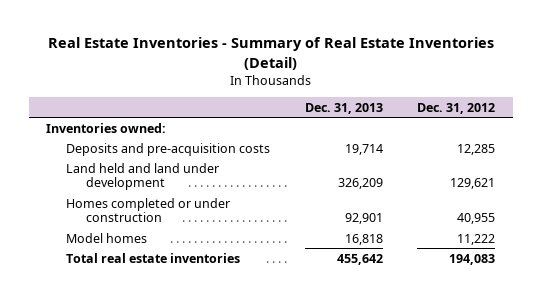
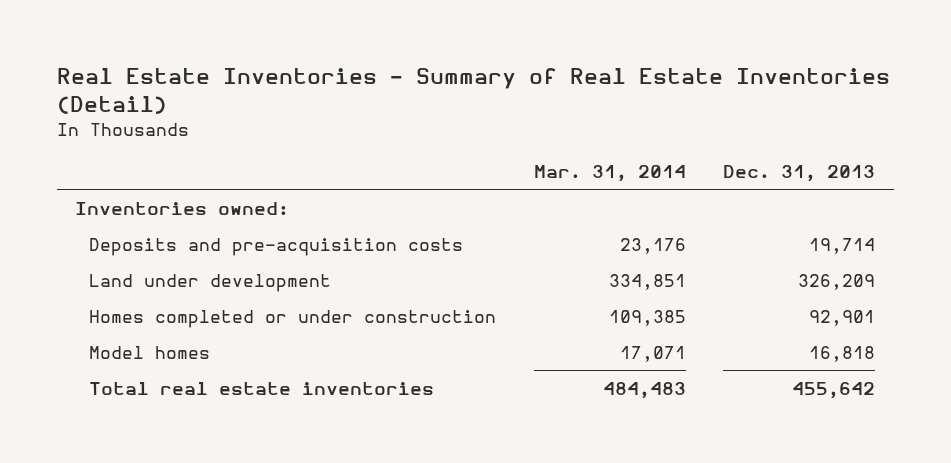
[417,102,496,114] Dec. 31, 2012 -> none
none -> [533,164,686,182] Mar. 31, 2014
[65,162,219,191] Land held and land under development -> [89,273,332,292] Land under development

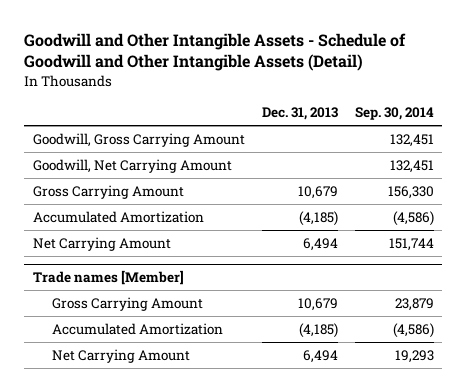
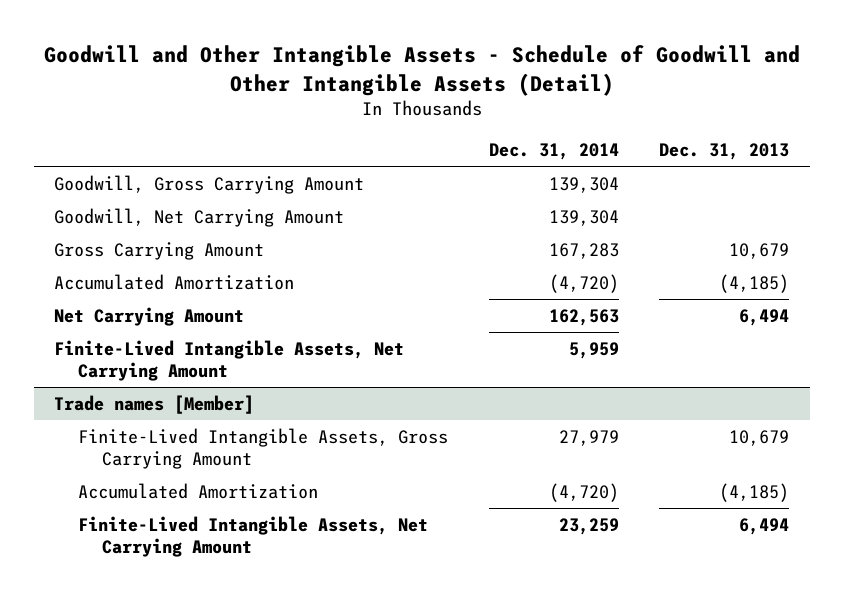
[354,107,434,121] Sep. 30, 2014 -> none
none -> [488,143,619,161] Dec. 31, 2014
none -> [54,339,405,382] Finite-Lived Intangible Assets, Net Carrying Amount
[52,296,204,311] Gross Carrying Amount -> [78,427,449,470] Finite-Lived Intangible Assets, Gross Carrying Amount
[52,348,191,363] Net Carrying Amount -> [78,515,429,558] Finite-Lived Intangible Assets, Net Carrying Amount

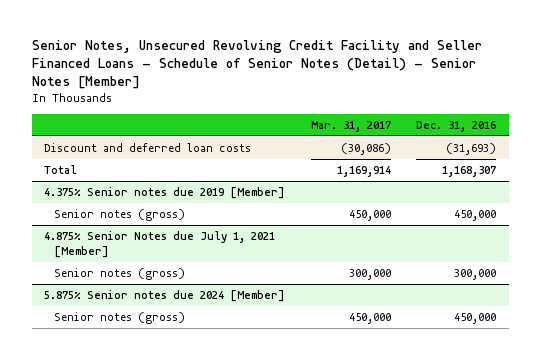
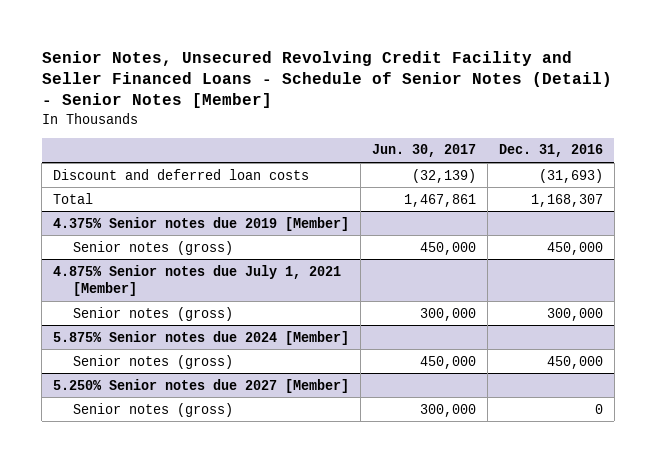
[310,120,391,132] Mar. 31, 2017 -> none
none -> [371,144,476,158] Jun. 30, 2017
[44,231,276,259] 4.875% Senior Notes due July 1, 2021 [Member] -> [53,264,342,297] 4.875% Senior notes due July 1, 2021 [Member]
none -> [53,378,350,393] 5.250% Senior notes due 2027 [Member]
none -> [73,402,234,417] Senior notes (gross)

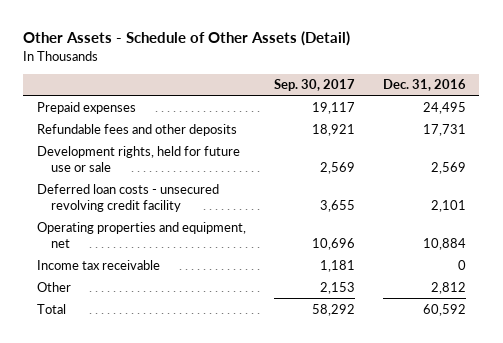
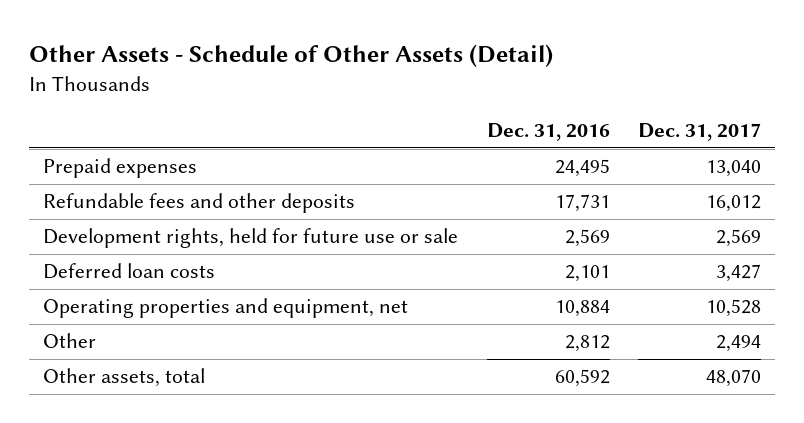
[273,79,355,92] Sep. 30, 2017 -> none
none -> [638,123,762,142] Dec. 31, 2017
[36,183,219,213] Deferred loan costs - unsecured revolving credit facility -> [43,263,216,280] Deferred loan costs
[36,259,160,270] Income tax receivable -> none
[36,303,66,314] Total -> [43,368,206,388] Other assets, total

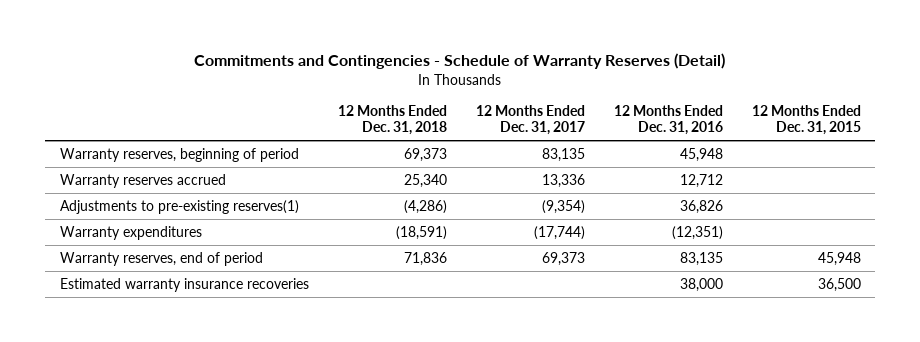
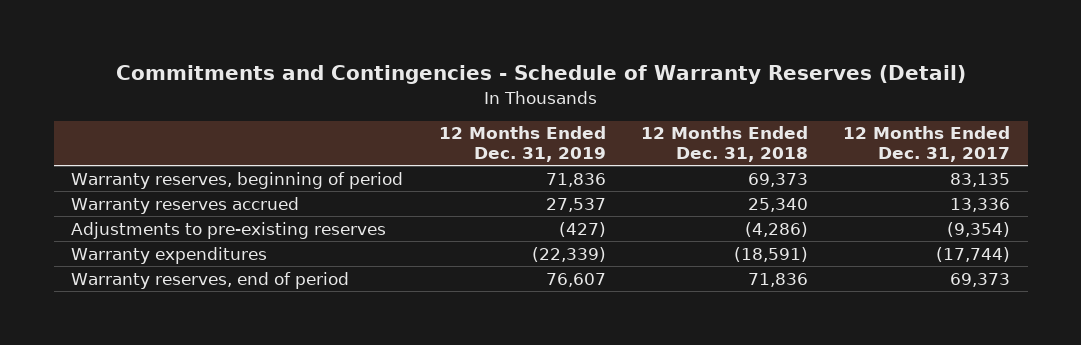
[613,105,723,136] 12 Months Ended Dec. 31, 2016 -> none
[751,105,861,136] 12 Months Ended Dec. 31, 2015 -> none
none -> [438,126,606,163] 12 Months Ended Dec. 31, 2019
[59,199,299,214] Adjustments to pre-existing reserves(1) -> [71,221,387,239] Adjustments to pre-existing reserves
[59,277,309,292] Estimated warranty insurance recoveries -> none

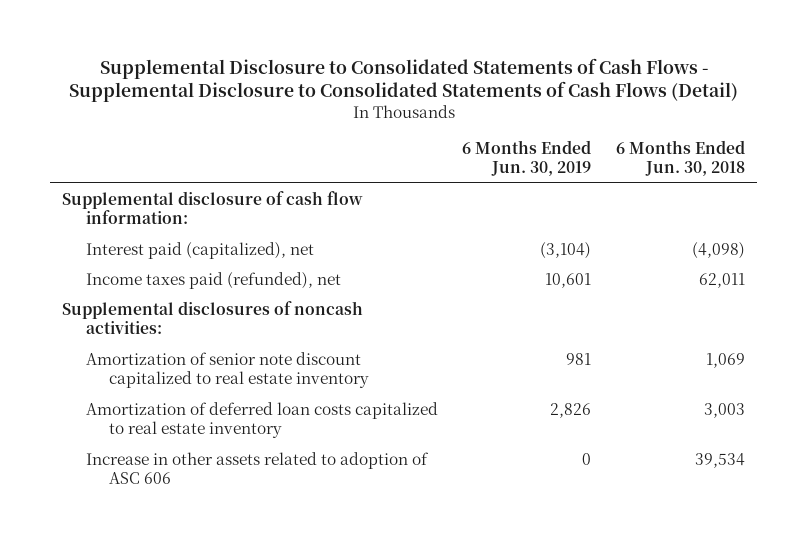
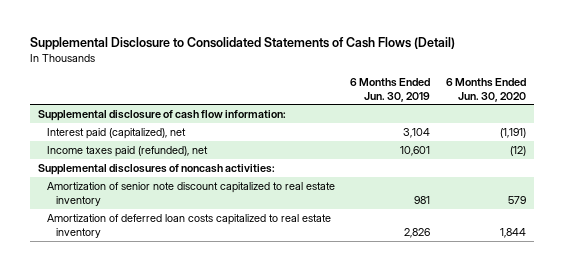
[68,57,738,103] Supplemental Disclosure to Consolidated Statements of Cash Flows - Supplemental Disclosure to Consolidated Statements of Cash Flows (Detail) -> [29,36,455,50] Supplemental Disclosure to Consolidated Statements of Cash Flows (Detail)
[616,140,746,177] 6 Months Ended Jun. 30, 2018 -> none
none -> [445,77,526,102] 6 Months Ended Jun. 30, 2020
[540,241,592,259] (3,104) -> [403,127,431,138] 3,104
[85,451,429,485] Increase in other assets related to adoption of ASC 606 -> none

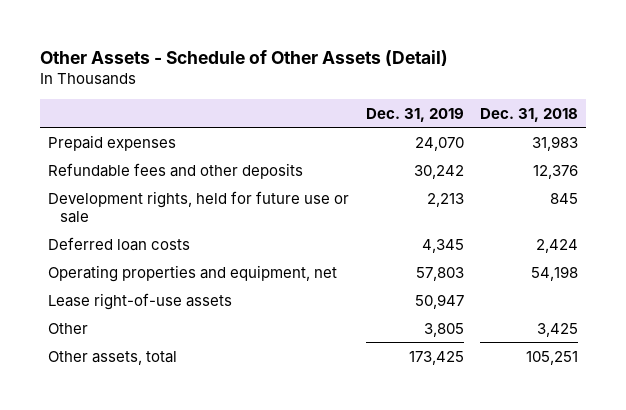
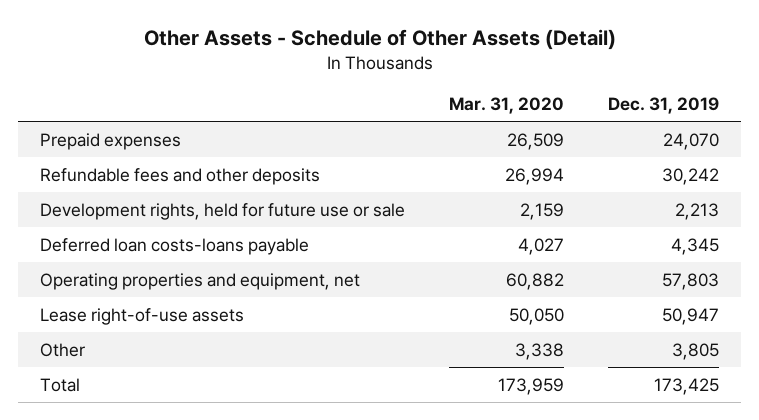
[479,107,578,122] Dec. 31, 2018 -> none
none -> [449,97,565,115] Mar. 31, 2020
[48,236,191,251] Deferred loan costs -> [40,237,310,255] Deferred loan costs-loans payable
[48,350,178,365] Other assets, total -> [40,377,81,392] Total

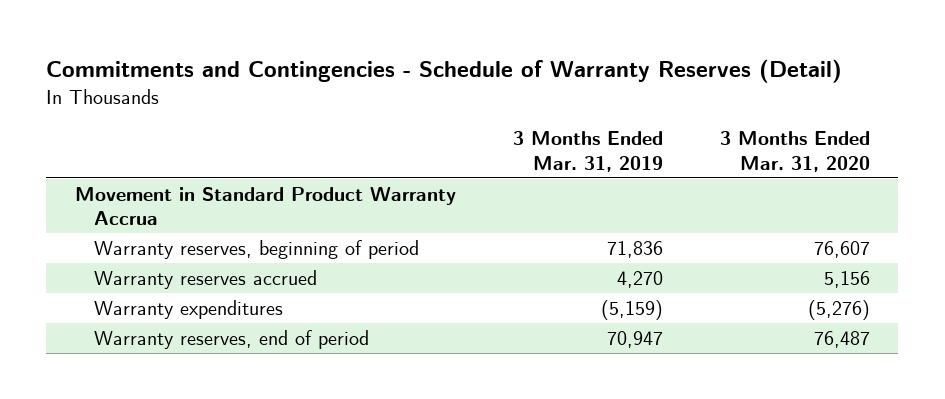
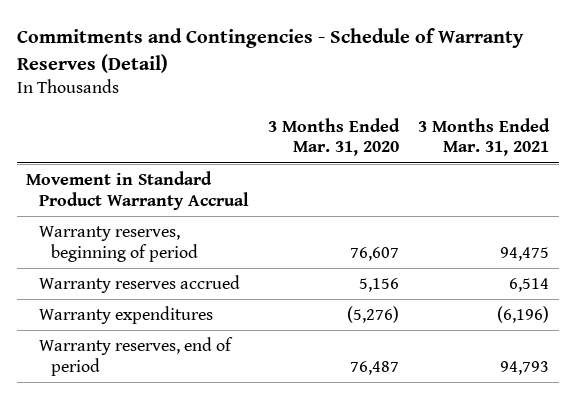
[512,131,663,172] 3 Months Ended Mar. 31, 2019 -> none
none -> [418,117,551,157] 3 Months Ended Mar. 31, 2021
[74,186,456,226] Movement in Standard Product Warranty Accrua -> [26,171,249,210] Movement in Standard Product Warranty Accrual

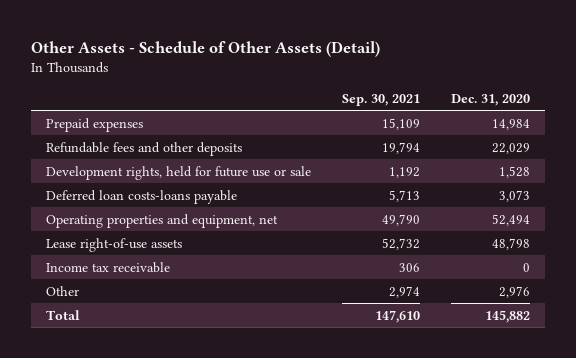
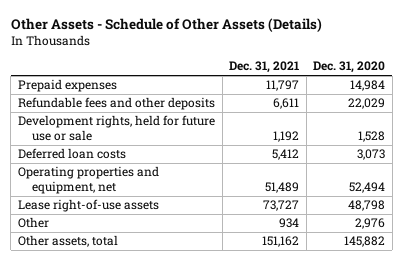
[30,40,380,57] Other Assets - Schedule of Other Assets (Detail) -> [10,18,322,33] Other Assets - Schedule of Other Assets (Details)
[341,93,420,106] Sep. 30, 2021 -> none
none -> [229,61,300,74] Dec. 31, 2021
[46,189,238,204] Deferred loan costs-loans payable -> [18,148,127,160] Deferred loan costs
[46,261,171,273] Income tax receivable -> none
[46,309,81,320] Total -> [18,235,119,248] Other assets, total

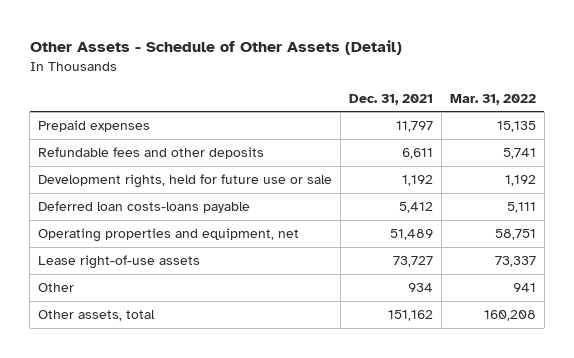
[10,18,322,33] Other Assets - Schedule of Other Assets (Details) -> [29,39,402,55] Other Assets - Schedule of Other Assets (Detail)
[313,61,386,74] Dec. 31, 2020 -> none
none -> [449,93,536,105] Mar. 31, 2022
[18,148,127,160] Deferred loan costs -> [38,201,251,214] Deferred loan costs-loans payable

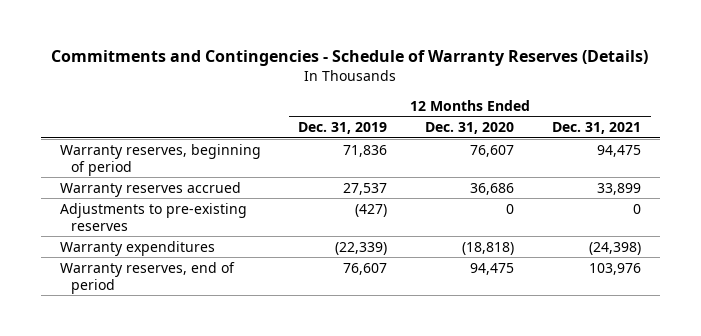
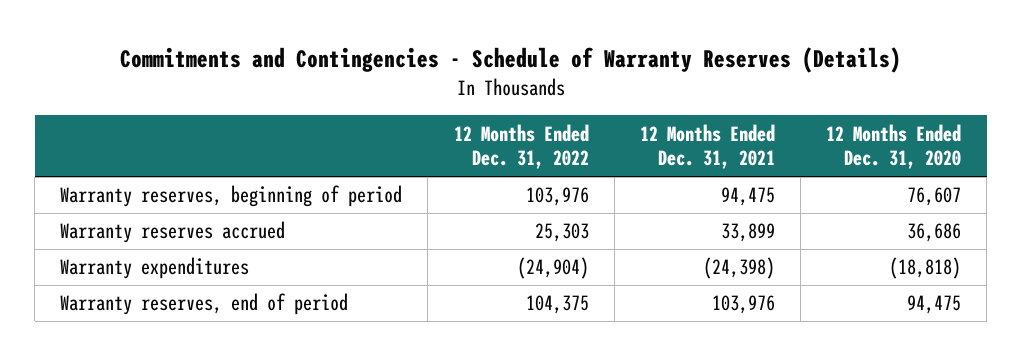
[298,122,388,135] Dec. 31, 2019 -> none
none -> [453,123,589,170] 12 Months Ended Dec. 31, 2022
[59,202,247,231] Adjustments to pre-existing reserves -> none

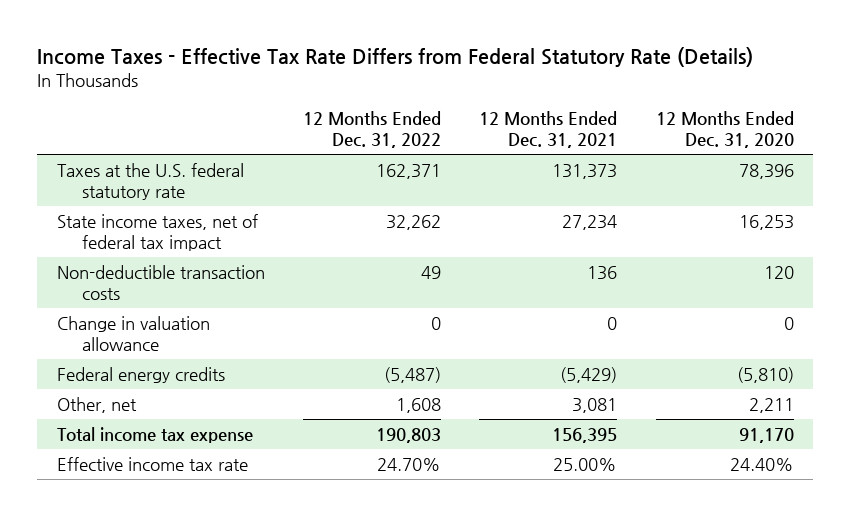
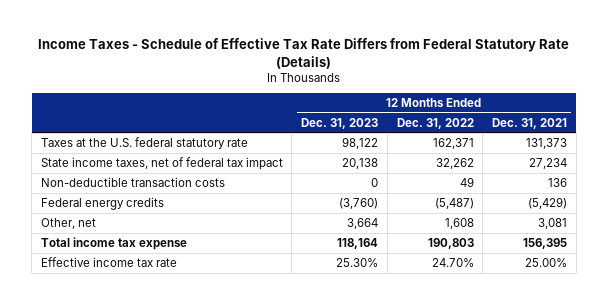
[37,47,754,68] Income Taxes - Effective Tax Rate Differs from Federal Statutory Rate (Details) -> [37,38,569,69] Income Taxes - Schedule of Effective Tax Rate Differs from Federal Statutory Rate (Details)
[655,110,794,148] 12 Months Ended Dec. 31, 2020 -> none
none -> [301,117,379,129] Dec. 31, 2023
[56,316,210,352] Change in valuation allowance -> none

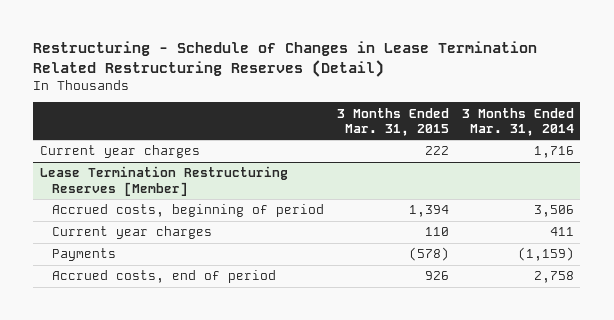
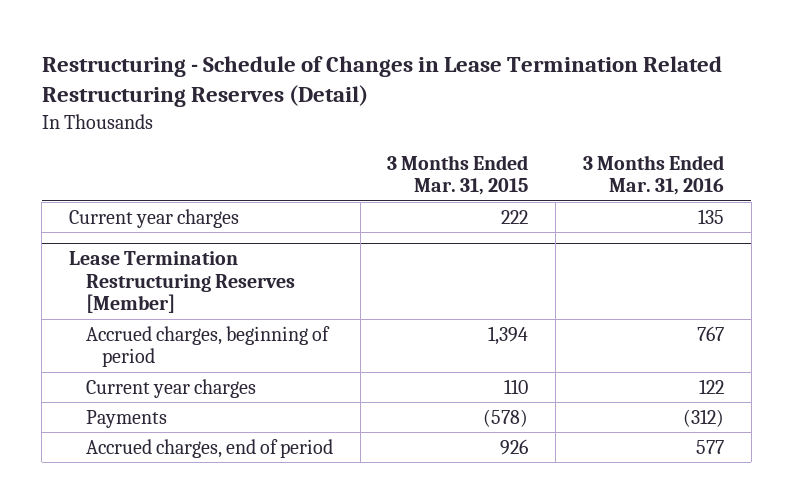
[461,107,574,137] 3 Months Ended Mar. 31, 2014 -> none
none -> [583,154,725,196] 3 Months Ended Mar. 31, 2016
[51,204,324,218] Accrued costs, beginning of period -> [85,325,330,368] Accrued charges, beginning of period
[51,270,276,284] Accrued costs, end of period -> [85,438,333,458] Accrued charges, end of period

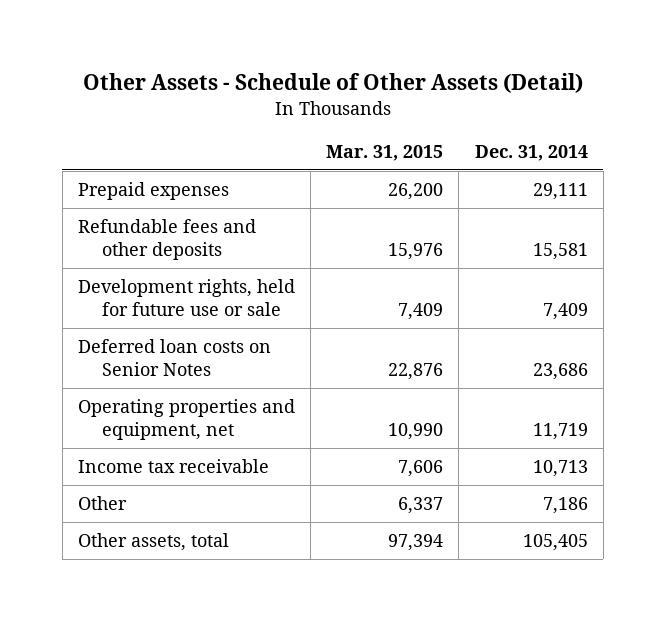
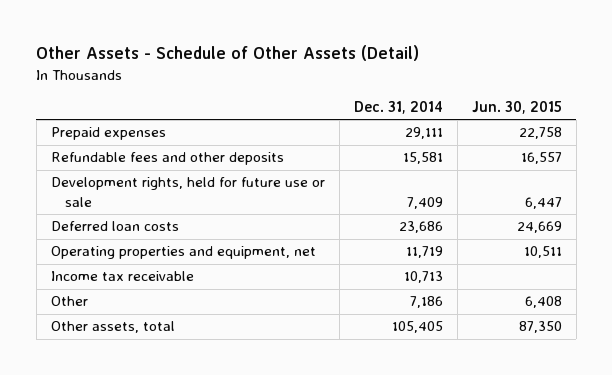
[326,144,444,161] Mar. 31, 2015 -> none
none -> [471,101,562,115] Jun. 30, 2015
[77,338,271,376] Deferred loan costs on Senior Notes -> [50,221,179,232] Deferred loan costs

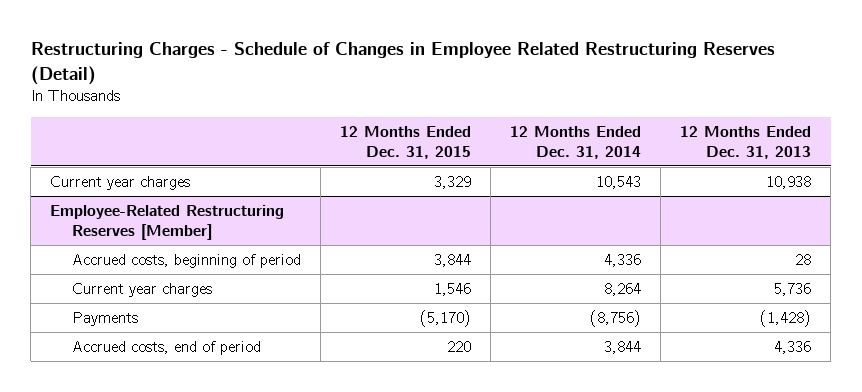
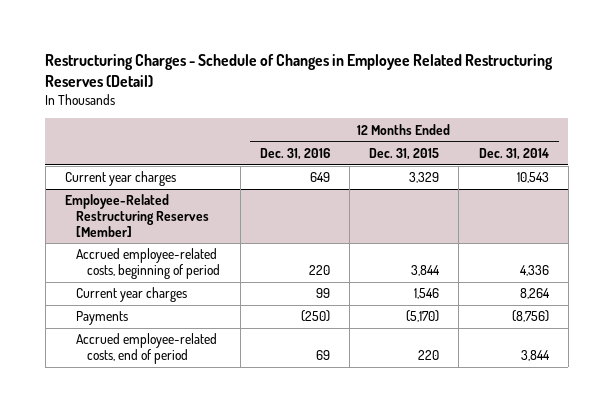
[680,125,812,160] 12 Months Ended Dec. 31, 2013 -> none
none -> [259,147,330,160] Dec. 31, 2016
[72,253,302,268] Accrued costs, beginning of period -> [76,248,221,280] Accrued employee-related costs, beginning of period
[72,340,262,355] Accrued costs, end of period -> [76,333,218,365] Accrued employee-related costs, end of period

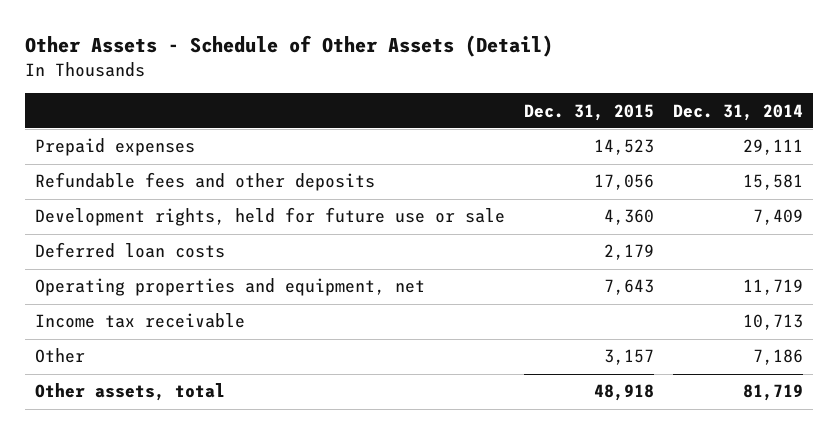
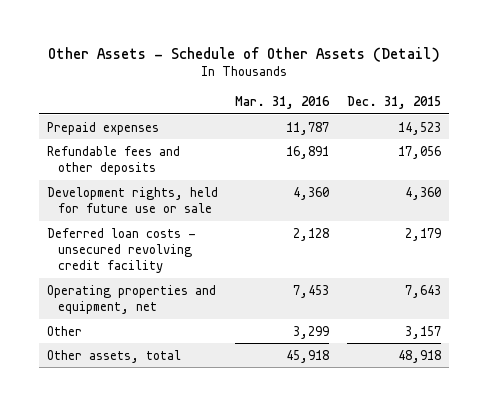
[673,103,804,121] Dec. 31, 2014 -> none
none -> [235,96,331,110] Mar. 31, 2016
[34,242,225,259] Deferred loan costs -> [47,227,197,274] Deferred loan costs - unsecured revolving credit facility
[34,313,245,329] Income tax receivable -> none

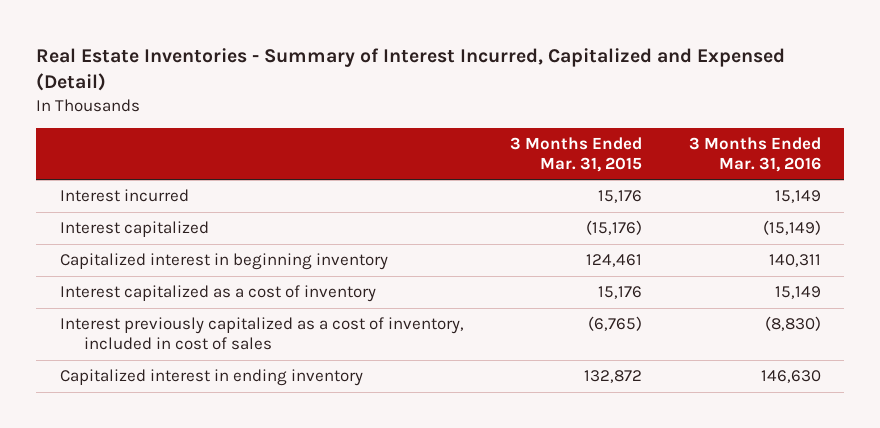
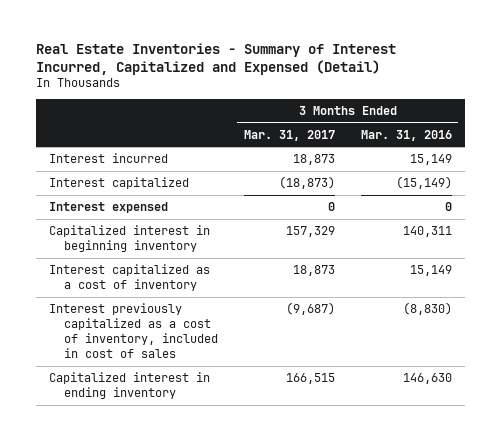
[510,136,643,172] 3 Months Ended Mar. 31, 2015 -> none
none -> [243,129,335,141] Mar. 31, 2017
none -> [48,202,168,214] Interest expensed

